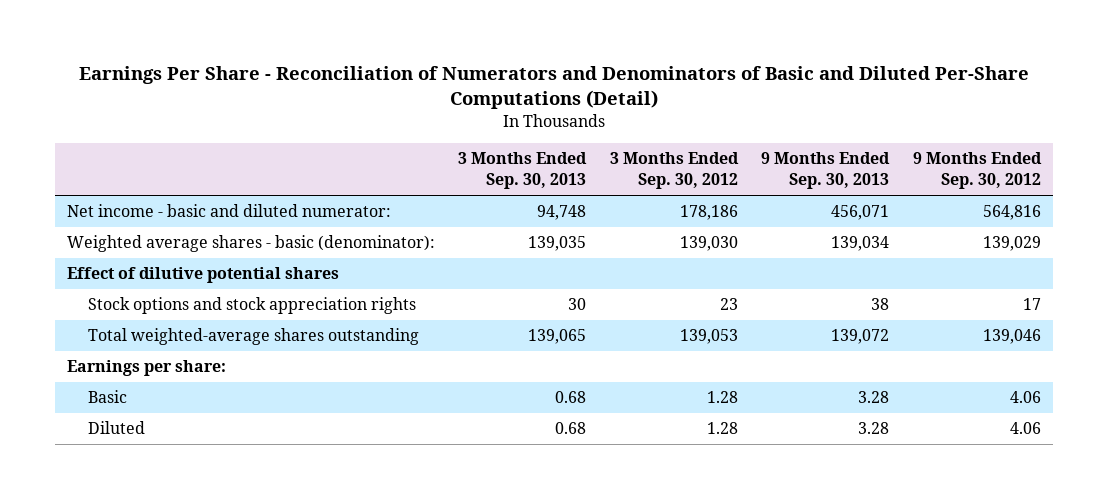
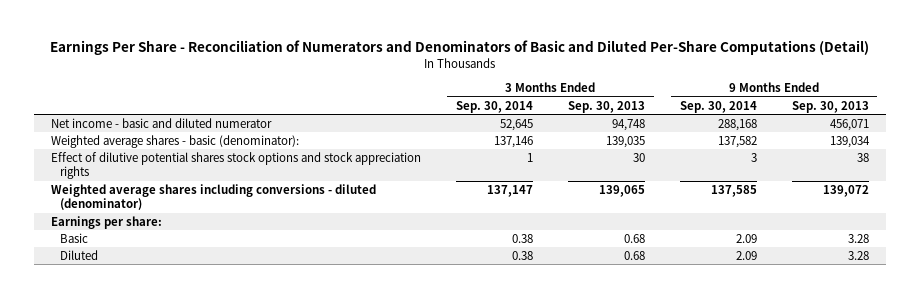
[609,152,739,190] 3 Months Ended Sep. 30, 2012 -> none
[913,152,1043,190] 9 Months Ended Sep. 30, 2012 -> none
none -> [456,100,534,113] Sep. 30, 2014
none -> [679,100,757,113] Sep. 30, 2014
[66,204,391,218] Net income - basic and diluted numerator: -> [51,117,273,128] Net income - basic and diluted numerator
[66,267,339,284] Effect of dilutive potential shares -> none
[87,297,416,315] Stock options and stock appreciation rights -> [51,151,422,180] Effect of dilutive potential shares stock options and stock appreciation rights
[87,328,419,346] Total weighted-average shares outstanding -> [51,183,377,211] Weighted average shares including conversions - diluted (denominator)

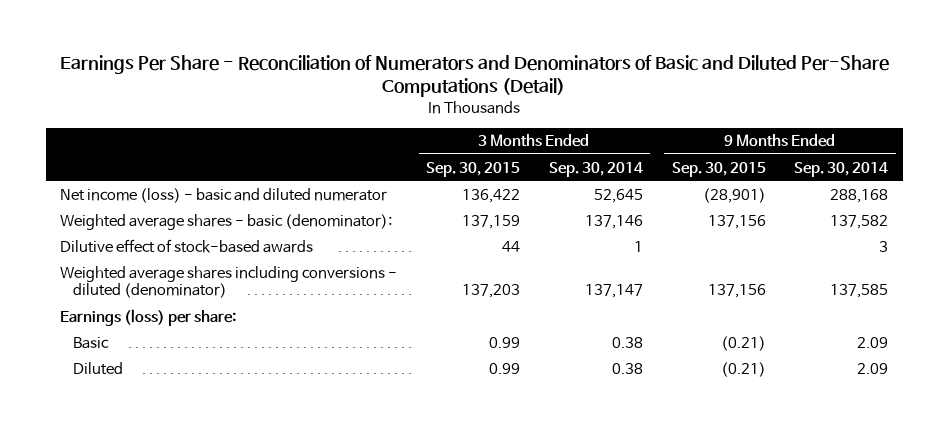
[567,100,645,113] Sep. 30, 2013 -> none
[791,100,869,113] Sep. 30, 2013 -> none
none -> [425,161,520,177] Sep. 30, 2015
none -> [671,161,766,177] Sep. 30, 2015
[51,117,273,128] Net income - basic and diluted numerator -> [60,187,388,203] Net income (loss) - basic and diluted numerator
[51,151,422,180] Effect of dilutive potential shares stock options and stock appreciation rights -> [60,238,314,253] Dilutive effect of stock-based awards
[51,215,163,229] Earnings per share: -> [60,308,237,326] Earnings (loss) per share:

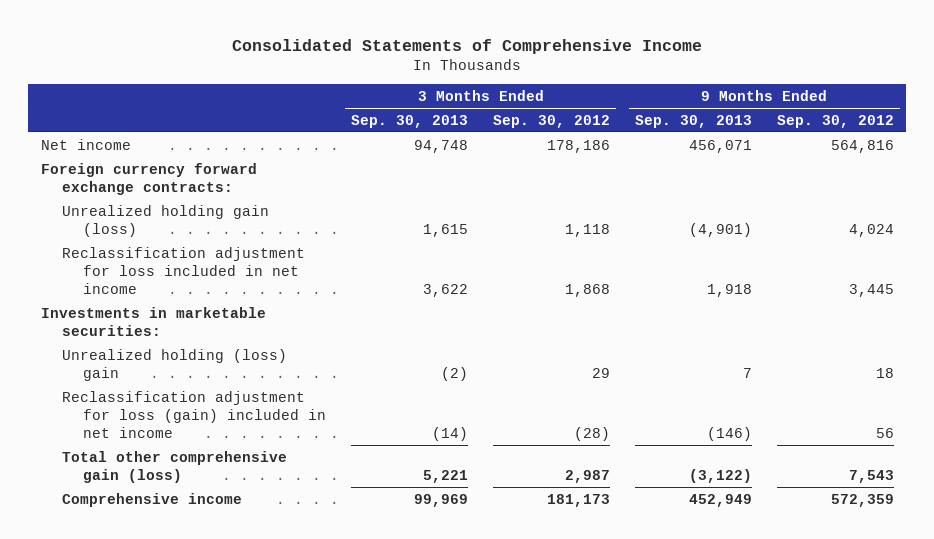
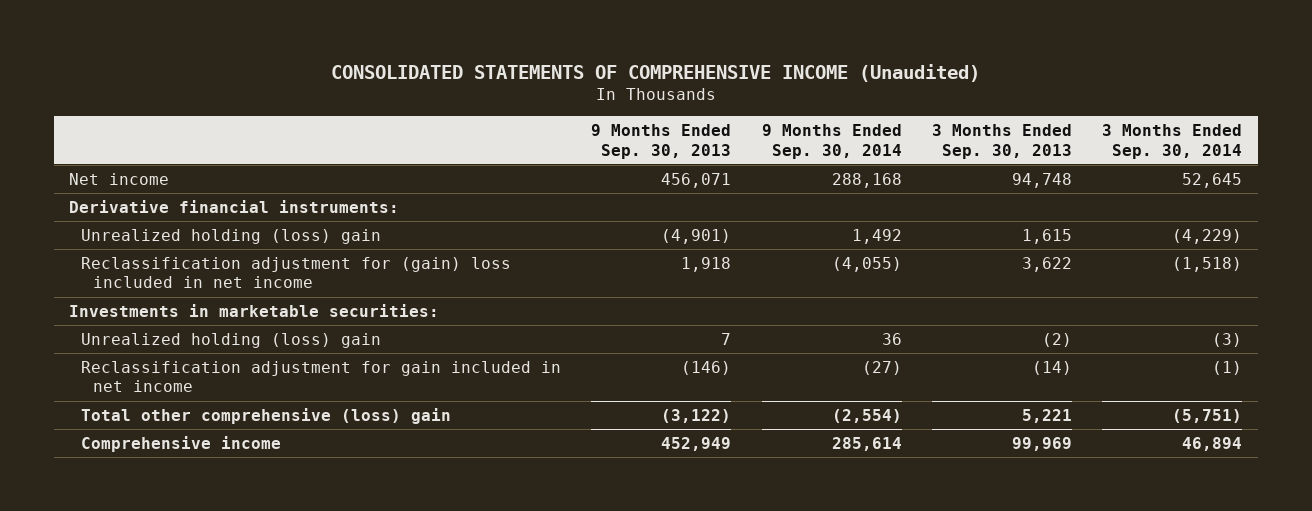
[232,38,703,54] Consolidated Statements of Comprehensive Income -> [330,63,980,82] CONSOLIDATED STATEMENTS OF COMPREHENSIVE INCOME (Unaudited)
[492,114,610,128] Sep. 30, 2012 -> none
[776,114,894,128] Sep. 30, 2012 -> none
none -> [761,123,902,159] 9 Months Ended Sep. 30, 2014
none -> [1102,123,1243,159] 3 Months Ended Sep. 30, 2014
[40,162,257,195] Foreign currency forward exchange contracts: -> none
none -> [69,199,400,213] Derivative financial instruments:
[62,204,270,237] Unrealized holding gain (loss) -> [80,228,381,244] Unrealized holding (loss) gain
[62,246,306,294] Reclassification adjustment for loss included in net income -> [80,256,511,289] Reclassification adjustment for (gain) loss included in net income
[62,390,327,438] Reclassification adjustment for loss (gain) included in net income -> [80,360,561,393] Reclassification adjustment for gain included in net income
[62,450,288,483] Total other comprehensive gain (loss) -> [80,407,451,424] Total other comprehensive (loss) gain

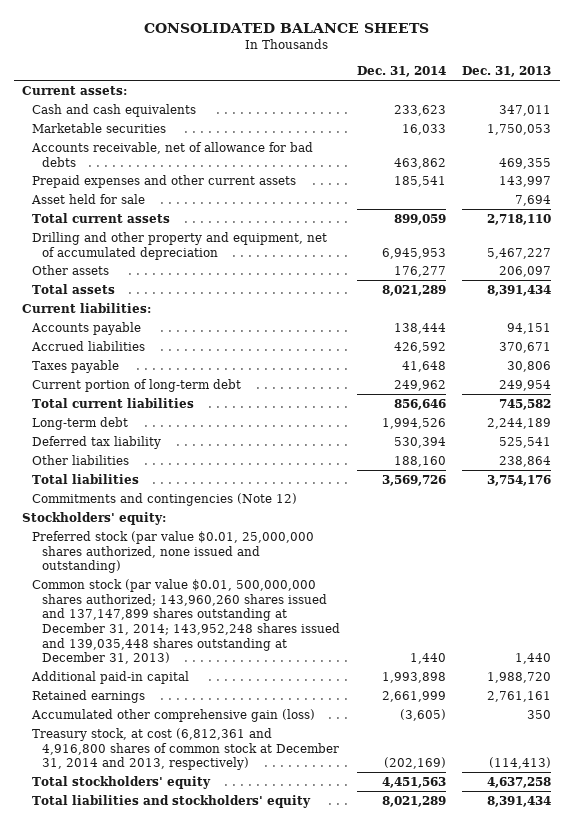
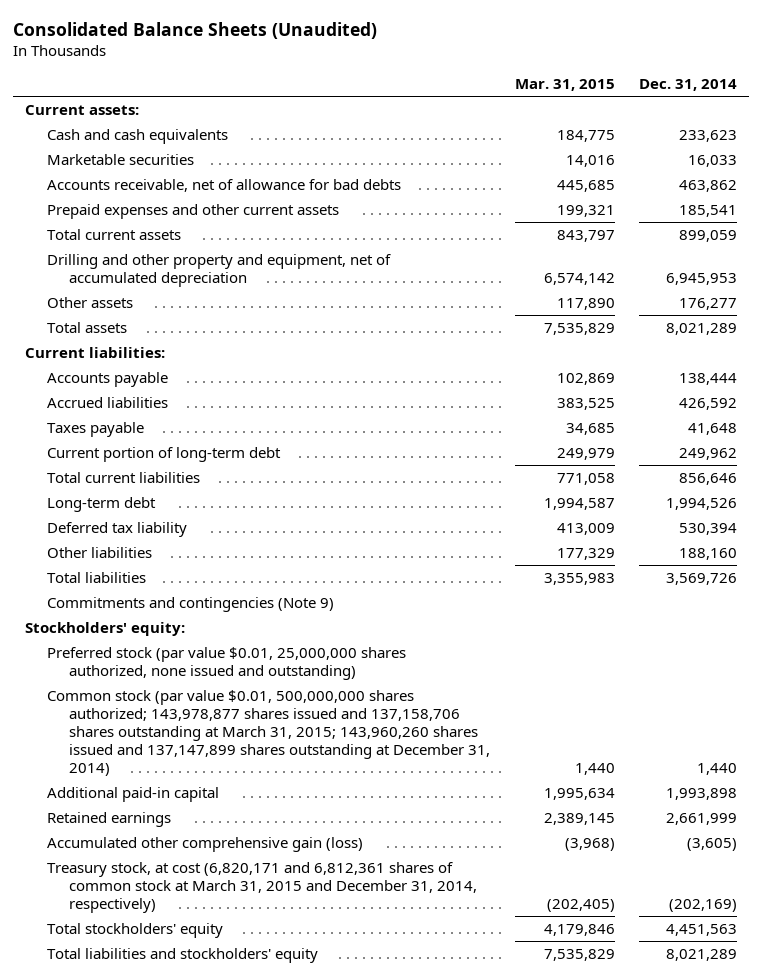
[143,22,429,33] CONSOLIDATED BALANCE SHEETS -> [12,21,377,39] Consolidated Balance Sheets (Unaudited)
[462,66,552,78] Dec. 31, 2013 -> none
none -> [514,79,615,92] Mar. 31, 2015
[30,193,145,204] Asset held for sale -> none
[31,492,297,506] Commitments and contingencies (Note 12) -> [47,596,335,612] Commitments and contingencies (Note 9)
[31,578,340,665] Common stock (par value $0.01, 500,000,000 shares authorized; 143,960,260 shares issued and 137,147,899 shares outstanding at December 31, 2014; 143,952,248 shares issued and 139,035,448 shares outstanding at December 31, 2013) -> [47,689,491,776] Common stock (par value $0.01, 500,000,000 shares authorized; 143,978,877 shares issued and 137,158,706 shares outstanding at March 31, 2015; 143,960,260 shares issued and 137,147,899 shares outstanding at December 31, 2014)
[31,727,339,771] Treasury stock, at cost (6,812,361 and 4,916,800 shares of common stock at December 31, 2014 and 2013, respectively) -> [47,861,478,913] Treasury stock, at cost (6,820,171 and 6,812,361 shares of common stock at March 31, 2015 and December 31, 2014, respectively)

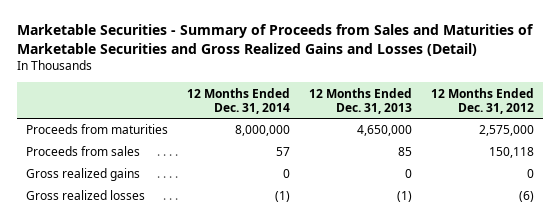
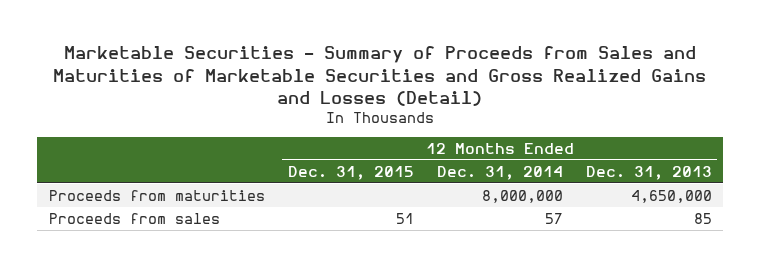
[430,87,534,114] 12 Months Ended Dec. 31, 2012 -> none
none -> [287,165,414,180] Dec. 31, 2015
[26,168,141,182] Gross realized gains -> none
[26,190,146,201] Gross realized losses -> none

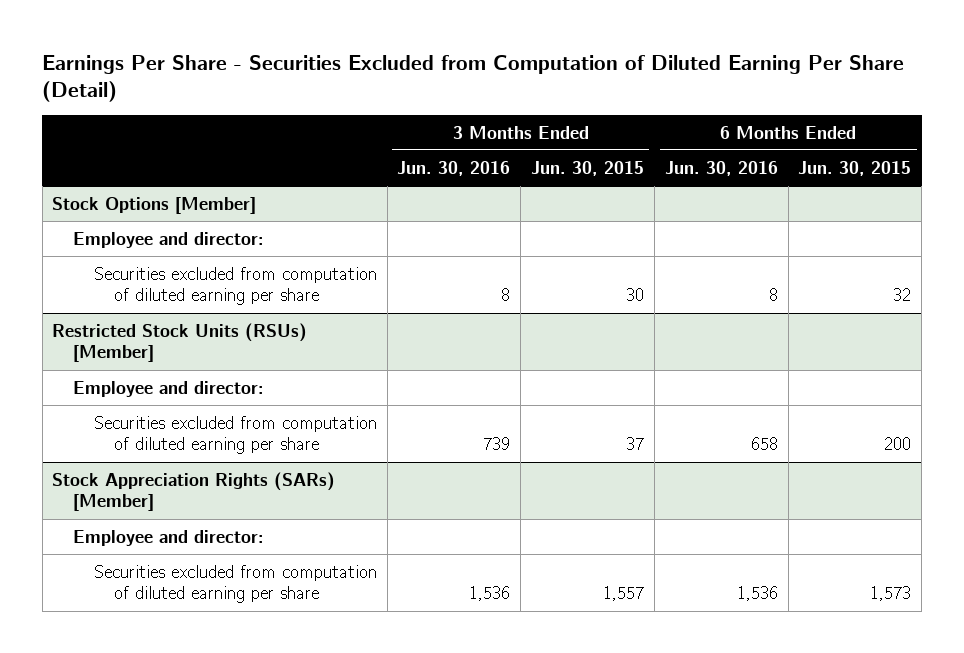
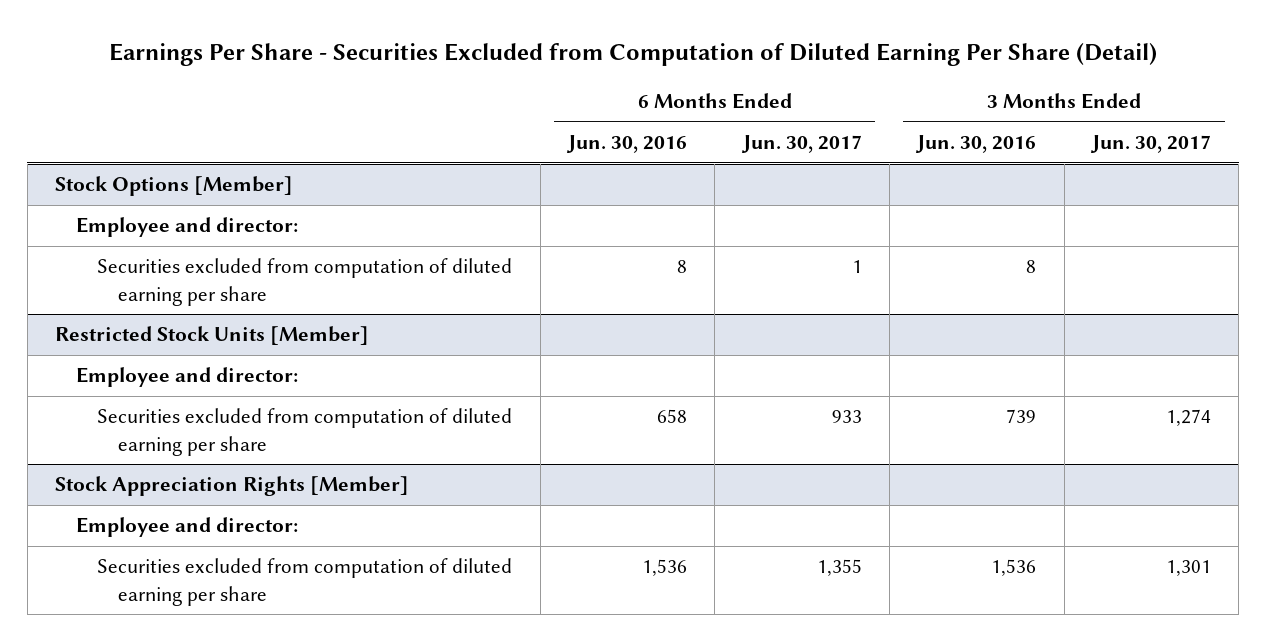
[531,160,645,176] Jun. 30, 2015 -> none
[798,160,912,176] Jun. 30, 2015 -> none
none -> [740,135,862,154] Jun. 30, 2017
none -> [1089,135,1211,154] Jun. 30, 2017
[52,322,308,363] Restricted Stock Units (RSUs) [Member] -> [55,326,370,346] Restricted Stock Units [Member]
[52,471,336,512] Stock Appreciation Rights (SARs) [Member] -> [55,476,410,497] Stock Appreciation Rights [Member]

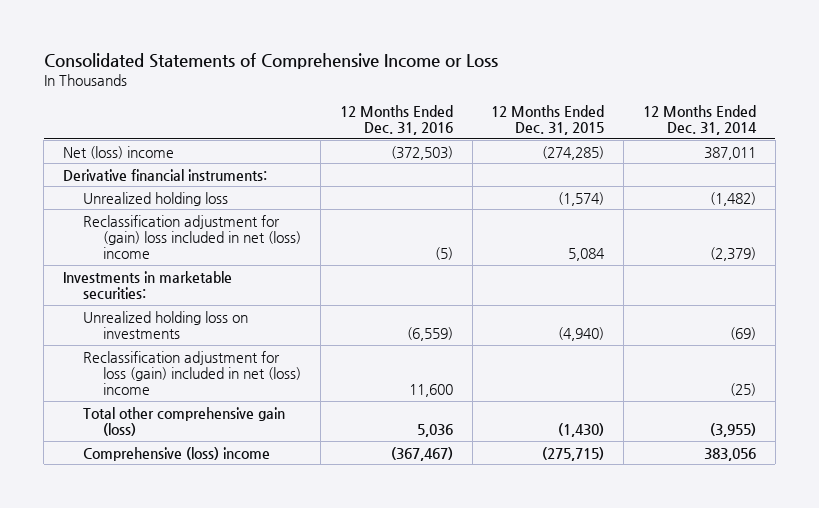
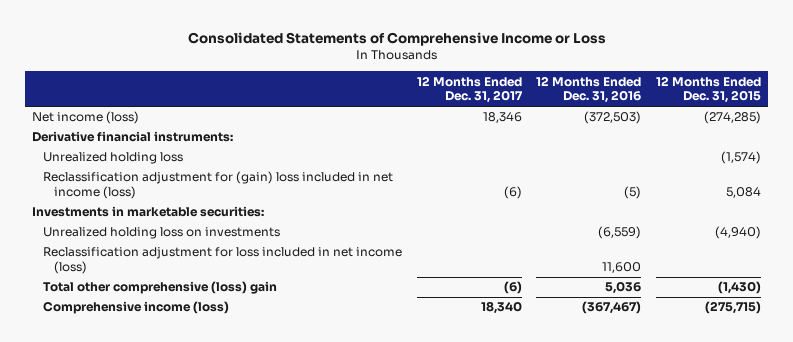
[642,104,757,135] 12 Months Ended Dec. 31, 2014 -> none
none -> [416,75,523,104] 12 Months Ended Dec. 31, 2017
[62,145,174,159] Net (loss) income -> [32,111,140,125] Net income (loss)
[83,214,302,260] Reclassification adjustment for (gain) loss included in net (loss) income -> [42,171,393,200] Reclassification adjustment for (gain) loss included in net income (loss)
[83,350,302,396] Reclassification adjustment for loss (gain) included in net (loss) income -> [42,247,402,275] Reclassification adjustment for loss included in net income (loss)
[83,406,286,437] Total other comprehensive gain (loss) -> [42,281,277,295] Total other comprehensive (loss) gain
[83,446,271,461] Comprehensive (loss) income -> [42,301,229,315] Comprehensive income (loss)

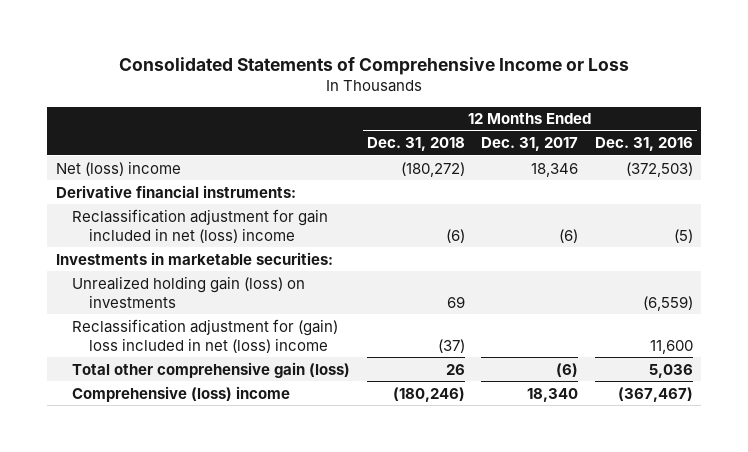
[655,75,761,104] 12 Months Ended Dec. 31, 2015 -> none
none -> [366,137,465,152] Dec. 31, 2018
[32,111,140,125] Net income (loss) -> [55,160,181,176] Net (loss) income
[42,152,183,165] Unrealized holding loss -> none
[42,171,393,200] Reclassification adjustment for (gain) loss included in net income (loss) -> [72,208,329,243] Reclassification adjustment for gain included in net (loss) income
[42,227,280,240] Unrealized holding loss on investments -> [72,275,306,308] Unrealized holding gain (loss) on investments
[42,247,402,275] Reclassification adjustment for loss included in net income (loss) -> [72,318,339,353] Reclassification adjustment for (gain) loss included in net (loss) income
[42,281,277,295] Total other comprehensive (loss) gain -> [72,361,351,378] Total other comprehensive gain (loss)
[42,301,229,315] Comprehensive income (loss) -> [72,385,291,402] Comprehensive (loss) income

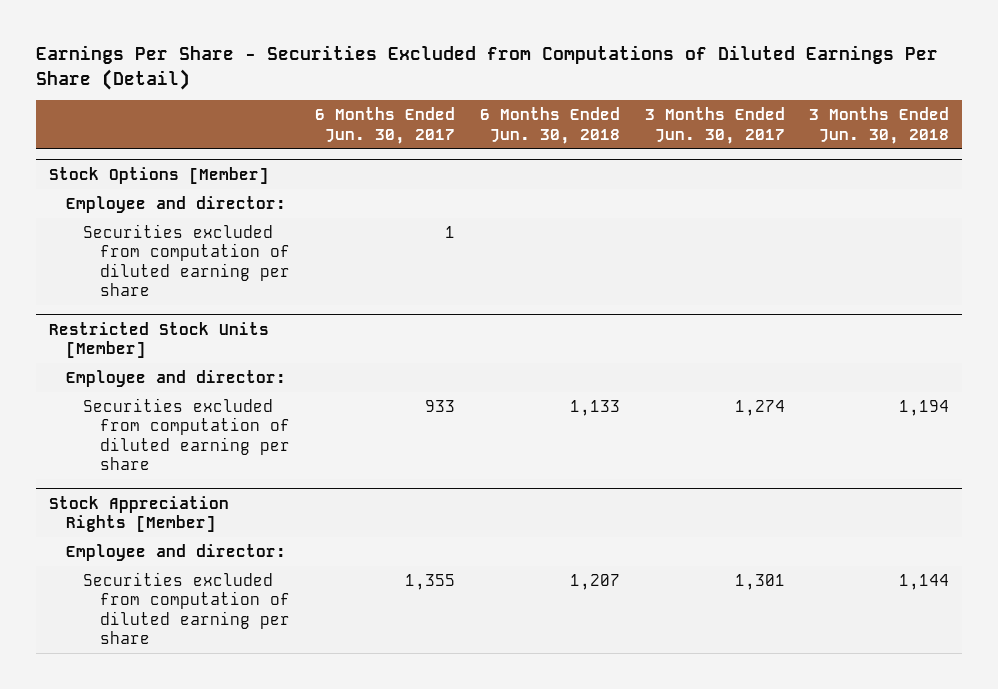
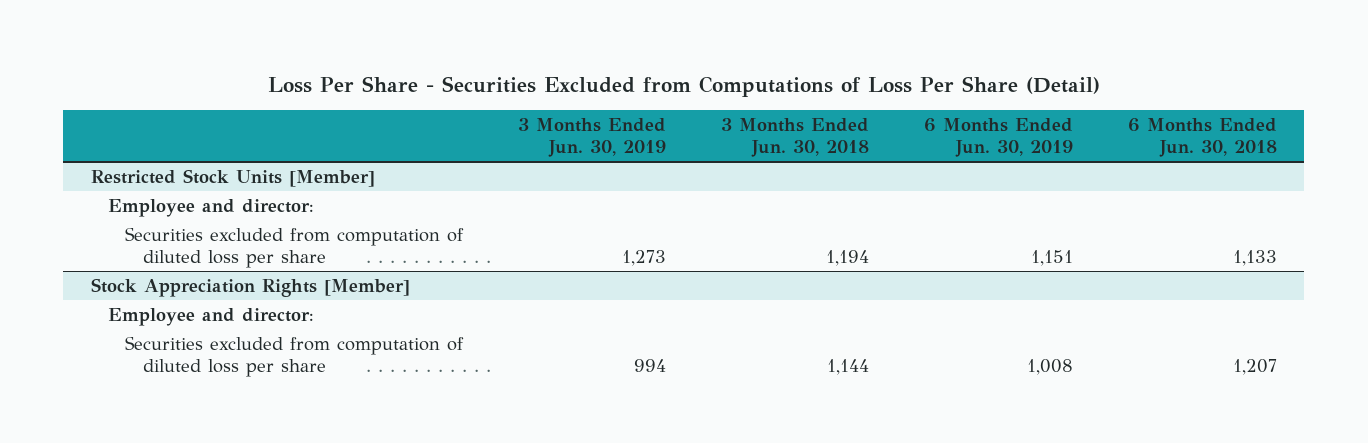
[36,45,939,90] Earnings Per Share - Securities Excluded from Computations of Diluted Earnings Per Share (Detail) -> [267,75,1100,97] Loss Per Share - Securities Excluded from Computations of Loss Per Share (Detail)
[314,107,455,144] 6 Months Ended Jun. 30, 2017 -> none
[644,107,785,144] 3 Months Ended Jun. 30, 2017 -> none
none -> [518,117,667,158] 3 Months Ended Jun. 30, 2019
none -> [923,117,1073,158] 6 Months Ended Jun. 30, 2019
[48,166,269,184] Stock Options [Member] -> none
[65,196,286,214] Employee and director: -> none
[82,224,291,296] Securities excluded from computation of diluted earning per share -> none
[82,398,291,470] Securities excluded from computation of diluted earning per share -> [125,226,465,269] Securities excluded from computation of diluted loss per share
[82,572,291,644] Securities excluded from computation of diluted earning per share -> [125,335,465,378] Securities excluded from computation of diluted loss per share

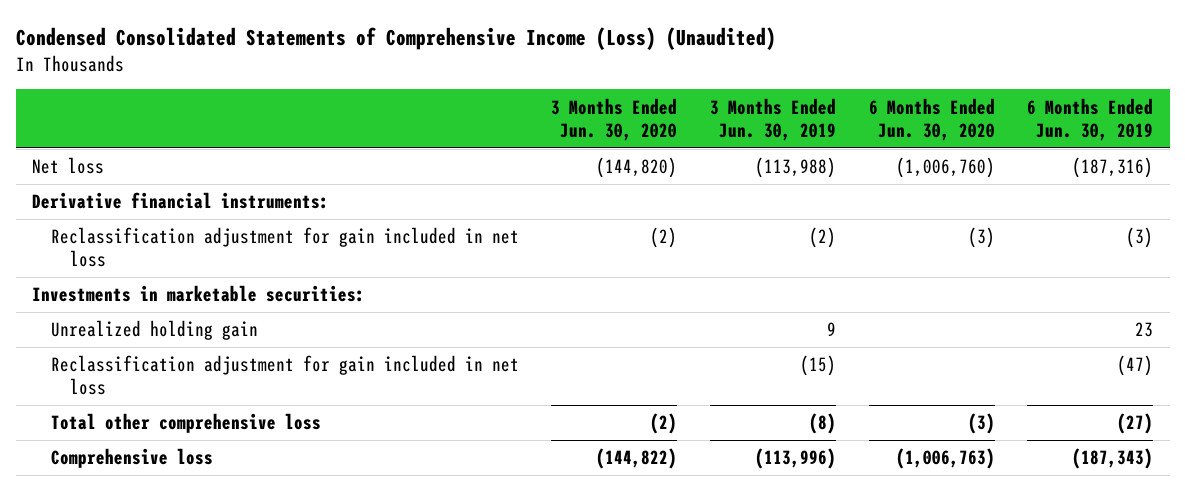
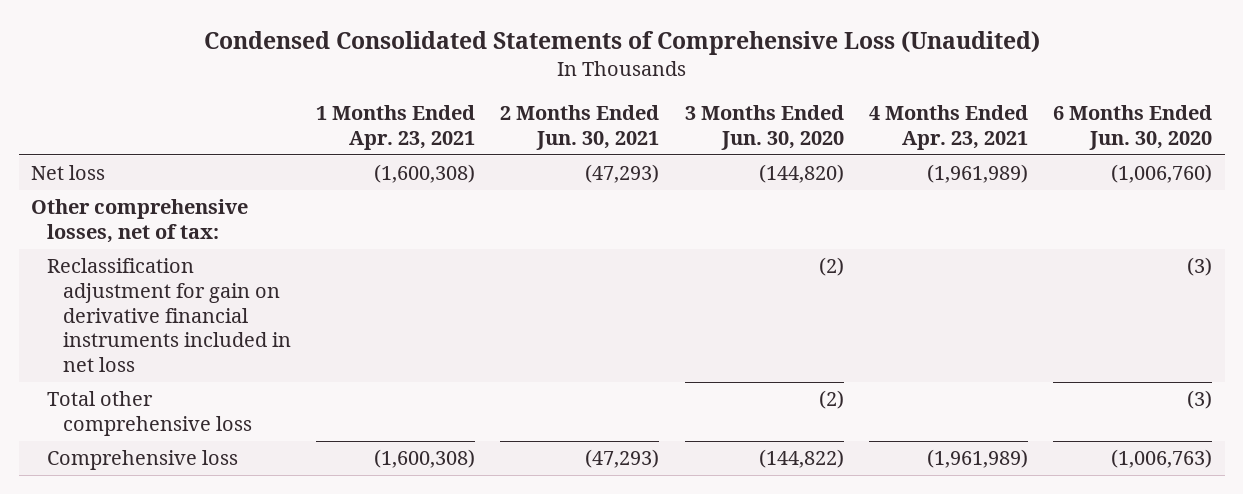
[15,27,776,51] Condensed Consolidated Statements of Comprehensive Income (Loss) (Unaudited) -> [203,31,1040,56] Condensed Consolidated Statements of Comprehensive Loss (Unaudited)
[710,97,837,141] 3 Months Ended Jun. 30, 2019 -> none
[1027,97,1154,141] 6 Months Ended Jun. 30, 2019 -> none
none -> [316,105,476,151] 1 Months Ended Apr. 23, 2021
none -> [500,105,660,151] 2 Months Ended Jun. 30, 2021
none -> [868,105,1028,151] 4 Months Ended Apr. 23, 2021
[32,192,330,210] Derivative financial instruments: -> none
[32,285,366,303] Investments in marketable securities: -> none
[50,320,258,341] Unrealized holding gain -> none
[50,355,519,396] Reclassification adjustment for gain included in net loss -> none
none -> [31,199,249,243] Other comprehensive losses, net of tax:
[50,227,519,268] Reclassification adjustment for gain included in net loss -> [46,258,291,373] Reclassification adjustment for gain on derivative financial instruments included in net loss

